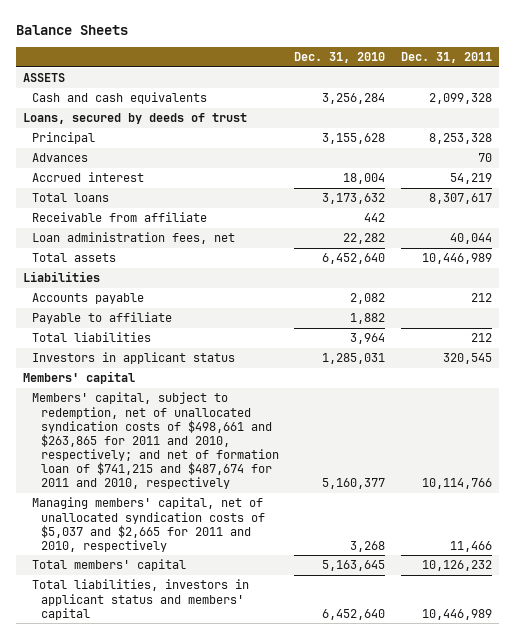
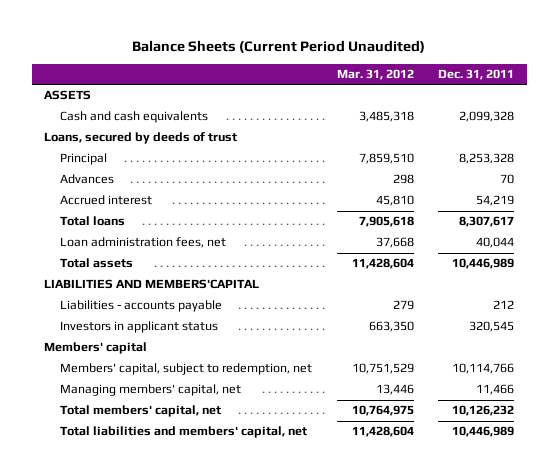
[15,24,128,35] Balance Sheets -> [132,40,426,54] Balance Sheets (Current Period Unaudited)
[294,52,386,64] Dec. 31, 2010 -> none
none -> [336,69,414,81] Mar. 31, 2012
[32,212,208,223] Receivable from affiliate -> none
[23,271,101,283] Liabilities -> none
[32,312,173,325] Payable to affiliate -> none
[32,332,152,343] Total liabilities -> none
none -> [43,279,259,290] LIABILITIES AND MEMBERS'CAPITAL
[32,293,145,305] Accounts payable -> [60,300,223,313] Liabilities - accounts payable
[32,392,279,490] Members' capital, subject to redemption, net of unallocated syndication costs of $498,661 and $263,865 for 2011 and 2010, respectively; and net of formation loan of $741,215 and $487,674 for 2011 and 2010, respectively -> [60,363,313,376] Members' capital, subject to redemption, net
[32,497,265,552] Managing members' capital, net of unallocated syndication costs of $5,037 and $2,665 for 2011 and 2010, respectively -> [60,384,242,397] Managing members' capital, net
[32,559,187,572] Total members' capital -> [60,405,222,418] Total members' capital, net
[32,579,250,620] Total liabilities, investors in applicant status and members' capital -> [60,426,308,439] Total liabilities and members' capital, net

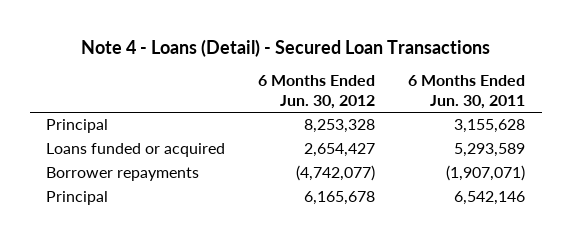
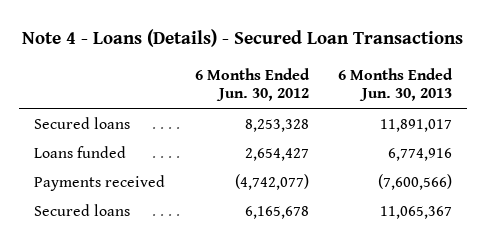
[80,38,490,57] Note 4 - Loans (Detail) - Secured Loan Transactions -> [22,29,464,48] Note 4 - Loans (Details) - Secured Loan Transactions
[408,75,526,110] 6 Months Ended Jun. 30, 2011 -> none
none -> [338,67,454,102] 6 Months Ended Jun. 30, 2013
[46,119,109,134] Principal -> [34,116,131,129] Secured loans
[46,143,226,158] Loans funded or acquired -> [34,145,127,158] Loans funded
[46,167,200,182] Borrower repayments -> [34,174,166,191] Payments received
[46,191,109,206] Principal -> [34,203,131,216] Secured loans

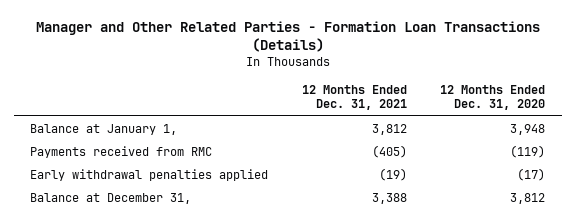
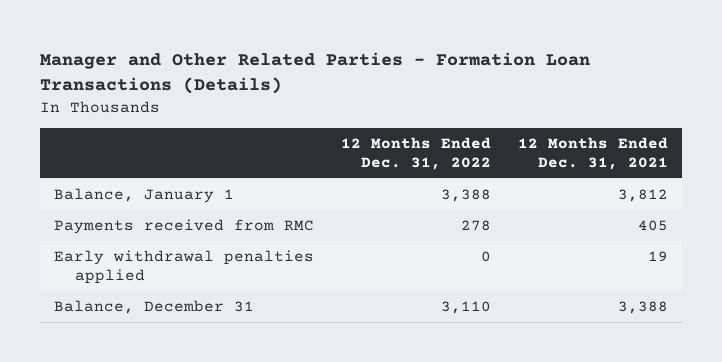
[439,84,545,111] 12 Months Ended Dec. 31, 2020 -> none
none -> [340,137,491,170] 12 Months Ended Dec. 31, 2022
[30,123,178,135] Balance at January 1, -> [53,188,234,204] Balance, January 1
[371,144,407,158] (405) -> [638,220,669,232] 405
[378,167,407,181] (19) -> [648,251,669,263] 19
[30,192,192,204] Balance at December 31, -> [53,300,254,315] Balance, December 31

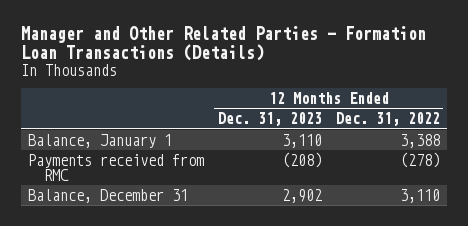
[518,137,669,170] 12 Months Ended Dec. 31, 2021 -> none
none -> [217,112,322,127] Dec. 31, 2023
[53,250,314,284] Early withdrawal penalties applied -> none
[460,220,491,232] 278 -> [399,151,440,168] (278)

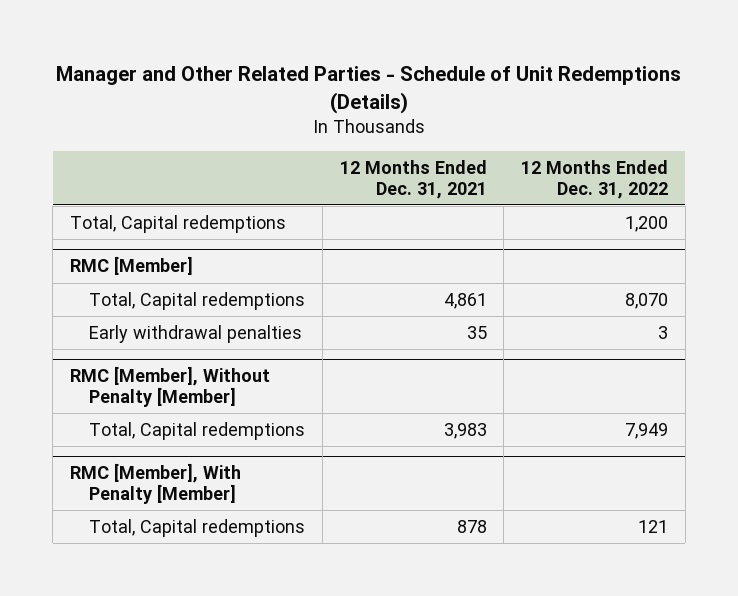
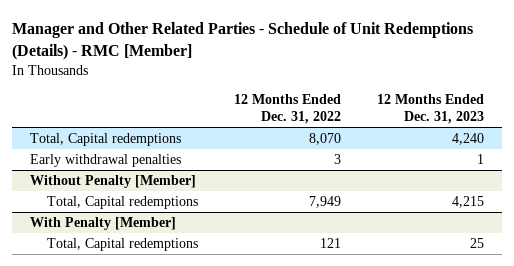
[55,65,681,114] Manager and Other Related Parties - Schedule of Unit Redemptions (Details) -> [12,21,474,60] Manager and Other Related Parties - Schedule of Unit Redemptions (Details) - RMC [Member]
[339,159,487,199] 12 Months Ended Dec. 31, 2021 -> none
none -> [376,93,484,125] 12 Months Ended Dec. 31, 2023
[70,214,287,233] Total, Capital redemptions -> none
[70,256,194,276] RMC [Member] -> none
[70,366,271,408] RMC [Member], Without Penalty [Member] -> [30,175,197,189] Without Penalty [Member]
[70,463,242,505] RMC [Member], With Penalty [Member] -> [30,217,177,231] With Penalty [Member]

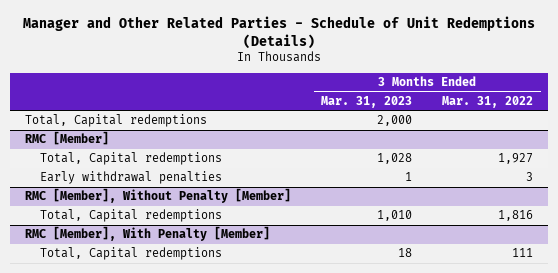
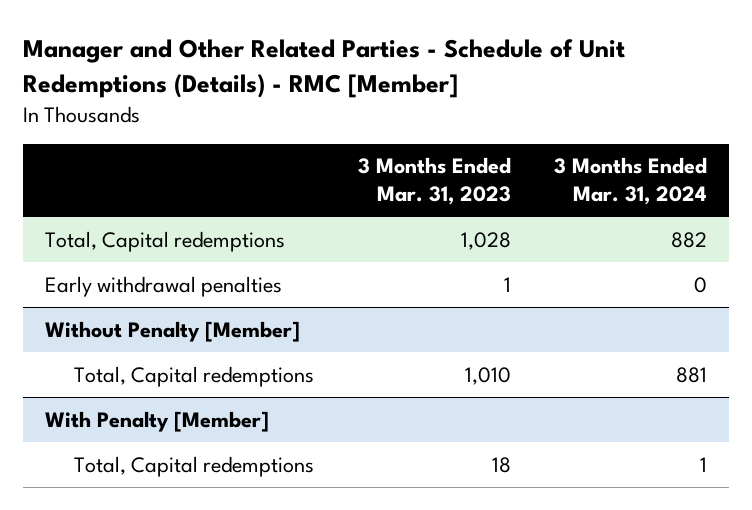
[23,16,536,49] Manager and Other Related Parties - Schedule of Unit Redemptions (Details) -> [22,39,625,98] Manager and Other Related Parties - Schedule of Unit Redemptions (Details) - RMC [Member]
[442,95,534,108] Mar. 31, 2022 -> none
none -> [554,157,708,206] 3 Months Ended Mar. 31, 2024
[25,114,208,128] Total, Capital redemptions -> none
[25,131,110,146] RMC [Member] -> none
[25,188,292,204] RMC [Member], Without Penalty [Member] -> [44,320,300,342] Without Penalty [Member]
[25,226,271,242] RMC [Member], With Penalty [Member] -> [44,410,269,432] With Penalty [Member]

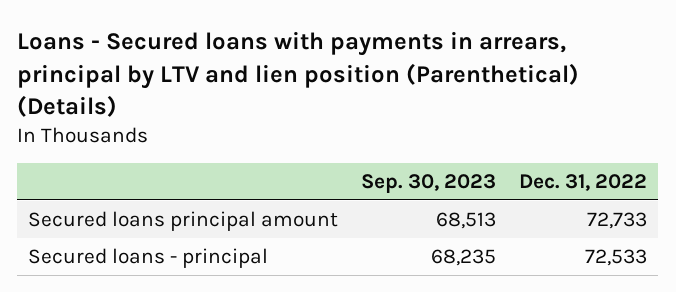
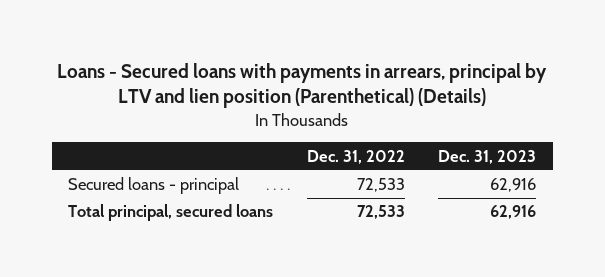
[361,173,497,193] Sep. 30, 2023 -> none
none -> [438,149,537,164] Dec. 31, 2023
[28,211,339,232] Secured loans principal amount -> none
none -> [68,204,274,222] Total principal, secured loans

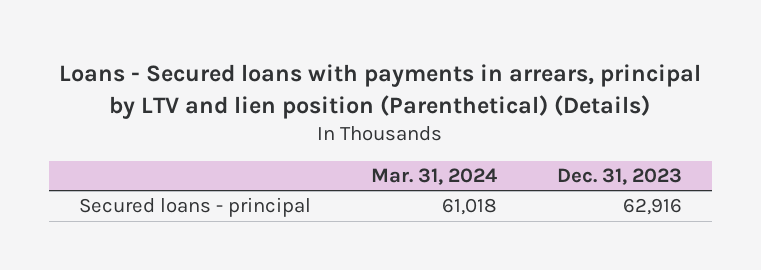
[306,149,405,164] Dec. 31, 2022 -> none
none -> [370,167,497,185] Mar. 31, 2024
[68,204,274,222] Total principal, secured loans -> none

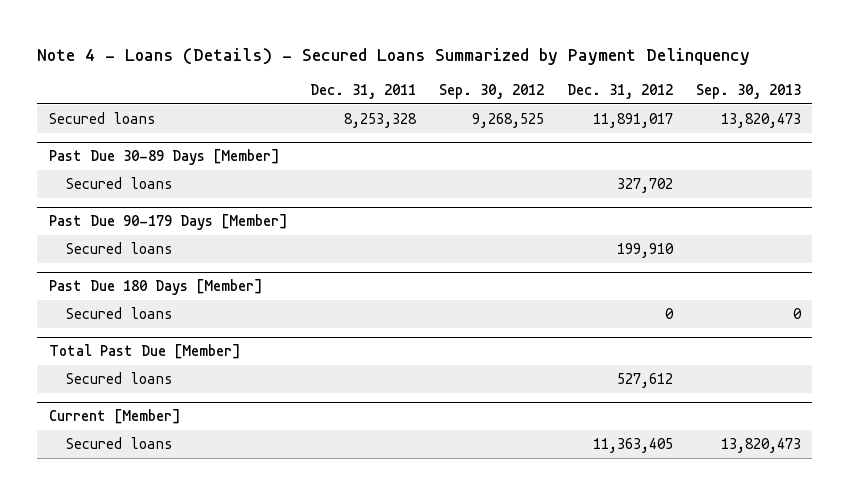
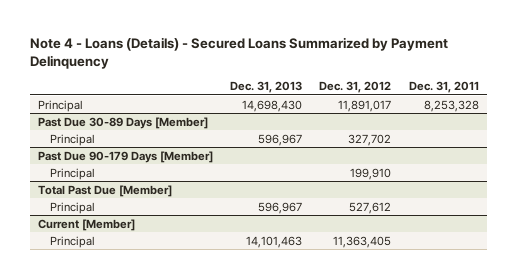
[439,83,545,99] Sep. 30, 2012 -> none
[695,83,801,99] Sep. 30, 2013 -> none
none -> [230,81,303,94] Dec. 31, 2013
[48,112,156,125] Secured loans -> [38,99,84,112] Principal
[65,177,173,190] Secured loans -> [50,133,96,146] Principal
[48,279,263,296] Past Due 180 Days [Member] -> none
[65,307,173,320] Secured loans -> none
[65,242,173,255] Secured loans -> [50,167,96,180] Principal
[65,372,173,385] Secured loans -> [50,201,96,214] Principal
[65,437,173,450] Secured loans -> [50,235,96,248] Principal

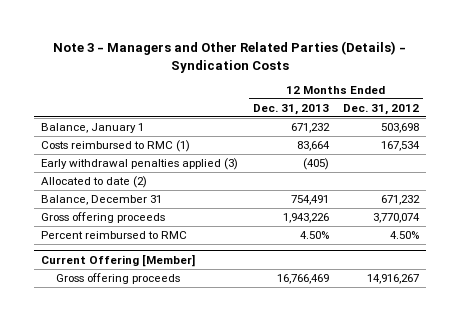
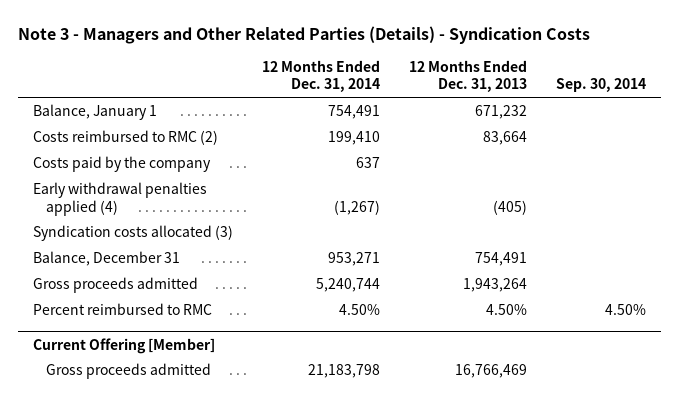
[343,103,420,115] Dec. 31, 2012 -> none
none -> [261,59,380,93] 12 Months Ended Dec. 31, 2014
none -> [556,78,647,93] Sep. 30, 2014
[41,139,191,152] Costs reimbursed to RMC (1) -> [32,129,218,145] Costs reimbursed to RMC (2)
none -> [32,155,211,172] Costs paid by the company
[41,157,239,170] Early withdrawal penalties applied (3) -> [32,181,207,216] Early withdrawal penalties applied (4)
[41,175,148,188] Allocated to date (2) -> [32,224,233,241] Syndication costs allocated (3)
[41,211,166,223] Gross offering proceeds -> [32,276,198,293] Gross proceeds admitted
[282,212,329,223] 1,943,226 -> [463,277,528,292] 1,943,264
[56,272,181,284] Gross offering proceeds -> [45,362,211,379] Gross proceeds admitted

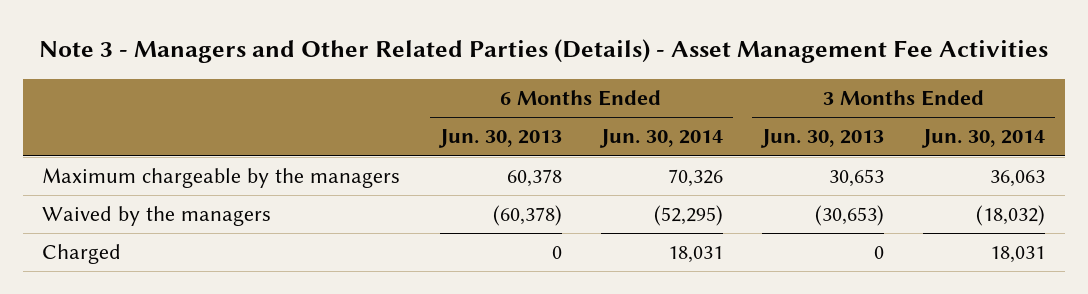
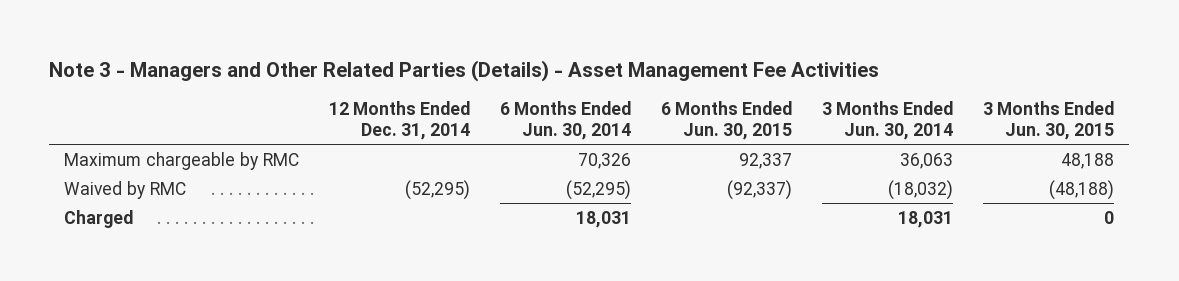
[437,129,562,149] Jun. 30, 2013 -> none
[760,129,885,149] Jun. 30, 2013 -> none
none -> [329,101,471,140] 12 Months Ended Dec. 31, 2014
none -> [661,101,793,140] 6 Months Ended Jun. 30, 2015
none -> [983,101,1115,140] 3 Months Ended Jun. 30, 2015
[42,168,401,189] Maximum chargeable by the managers -> [64,151,300,170] Maximum chargeable by RMC
[42,206,272,227] Waived by the managers -> [64,180,187,199] Waived by RMC

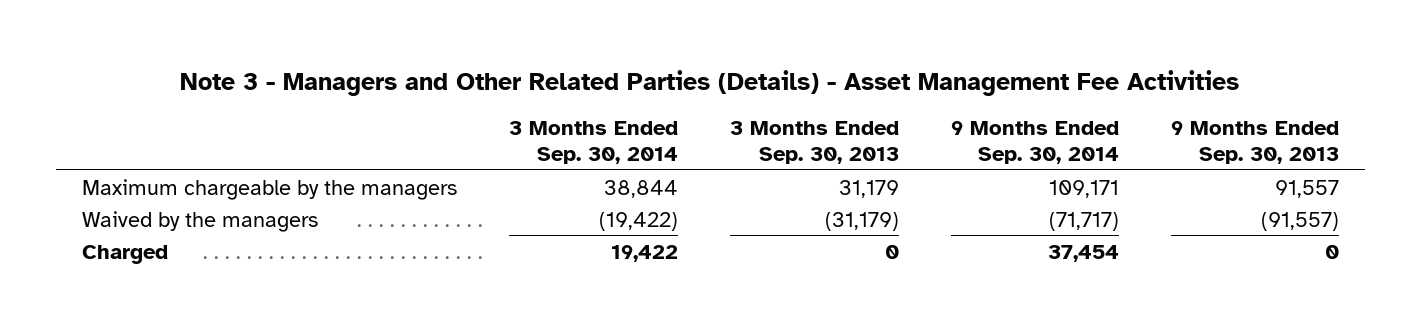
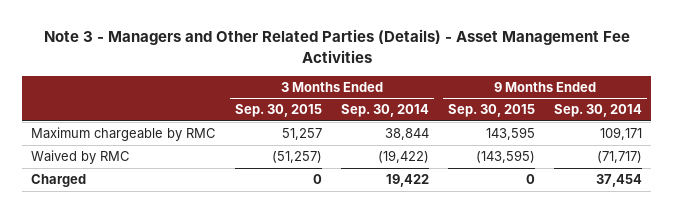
[729,121,899,165] 3 Months Ended Sep. 30, 2013 -> none
[1170,121,1339,165] 9 Months Ended Sep. 30, 2013 -> none
none -> [235,104,323,118] Sep. 30, 2015
none -> [447,104,535,118] Sep. 30, 2015
[81,178,457,200] Maximum chargeable by the managers -> [31,127,217,142] Maximum chargeable by RMC
[81,210,318,232] Waived by the managers -> [31,150,131,165] Waived by RMC

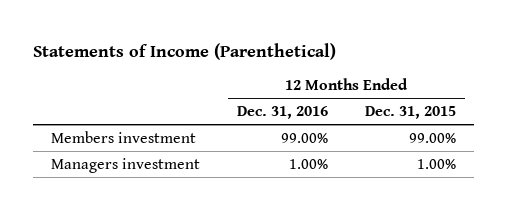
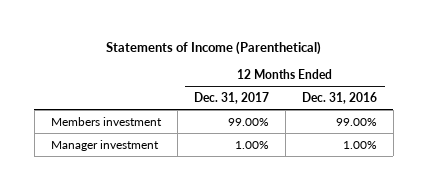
[364,106,456,120] Dec. 31, 2015 -> none
none -> [193,91,269,104] Dec. 31, 2017
[51,157,201,173] Managers investment -> [50,139,159,151] Manager investment

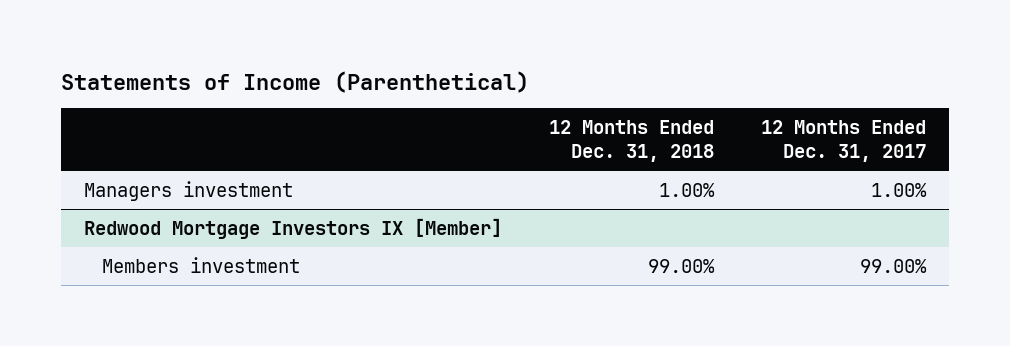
[301,91,377,104] Dec. 31, 2016 -> none
none -> [549,120,715,162] 12 Months Ended Dec. 31, 2018
none -> [84,180,294,201] Managers investment
none -> [84,217,503,239] Redwood Mortgage Investors IX [Member]
[50,139,159,151] Manager investment -> none

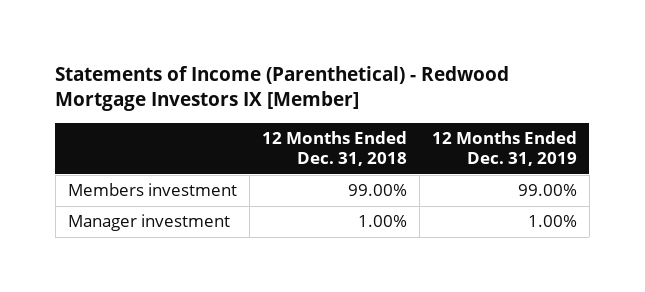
[60,70,529,93] Statements of Income (Parenthetical) -> [55,65,510,112] Statements of Income (Parenthetical) - Redwood Mortgage Investors IX [Member]
[760,120,926,162] 12 Months Ended Dec. 31, 2017 -> none
none -> [431,131,577,167] 12 Months Ended Dec. 31, 2019
[84,180,294,201] Managers investment -> none
[84,217,503,239] Redwood Mortgage Investors IX [Member] -> none
none -> [67,214,230,232] Manager investment

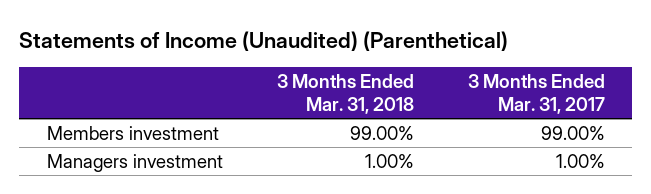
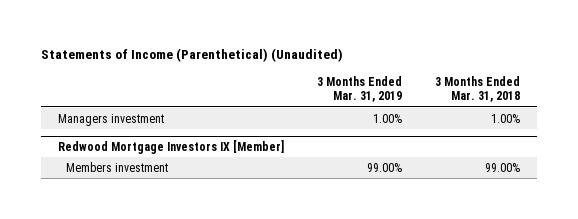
[19,31,509,52] Statements of Income (Unaudited) (Parenthetical) -> [40,48,343,63] Statements of Income (Parenthetical) (Unaudited)
[467,73,605,114] 3 Months Ended Mar. 31, 2017 -> none
none -> [316,75,402,103] 3 Months Ended Mar. 31, 2019
[46,125,219,140] Members investment -> none
none -> [57,140,284,155] Redwood Mortgage Investors IX [Member]
none -> [66,161,169,172] Members investment

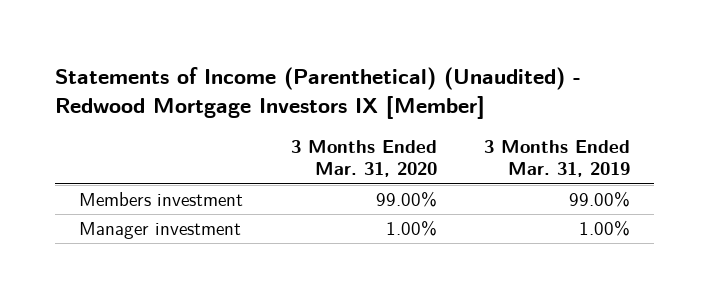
[40,48,343,63] Statements of Income (Parenthetical) (Unaudited) -> [55,67,582,120] Statements of Income (Parenthetical) (Unaudited) - Redwood Mortgage Investors IX [Member]
[435,75,521,103] 3 Months Ended Mar. 31, 2018 -> none
none -> [290,140,437,178] 3 Months Ended Mar. 31, 2020
[57,113,164,126] Managers investment -> none
[57,140,284,155] Redwood Mortgage Investors IX [Member] -> none
none -> [79,222,242,240] Manager investment

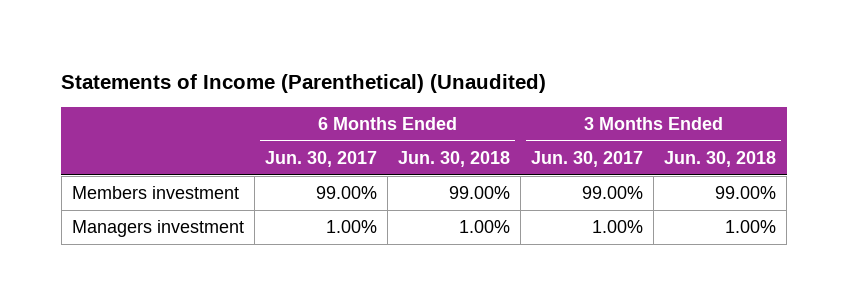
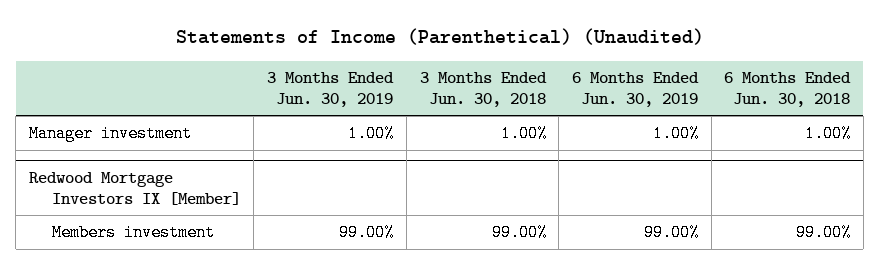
[265,150,378,167] Jun. 30, 2017 -> none
[531,150,644,167] Jun. 30, 2017 -> none
none -> [267,71,395,107] 3 Months Ended Jun. 30, 2019
none -> [571,71,699,107] 6 Months Ended Jun. 30, 2019
none -> [28,125,192,143] Manager investment
none -> [28,171,241,205] Redwood Mortgage Investors IX [Member]
[72,220,245,238] Managers investment -> none

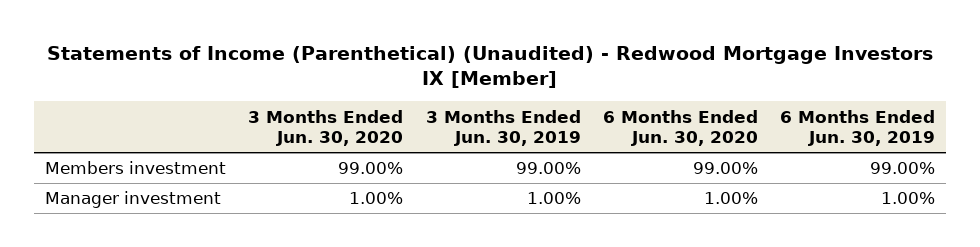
[175,27,704,45] Statements of Income (Parenthetical) (Unaudited) -> [47,45,934,89] Statements of Income (Parenthetical) (Unaudited) - Redwood Mortgage Investors IX [Member]
[419,71,547,107] 3 Months Ended Jun. 30, 2018 -> none
[724,71,852,107] 6 Months Ended Jun. 30, 2018 -> none
none -> [248,109,404,147] 3 Months Ended Jun. 30, 2020
none -> [602,109,758,147] 6 Months Ended Jun. 30, 2020
[28,171,241,205] Redwood Mortgage Investors IX [Member] -> none
[28,125,192,143] Manager investment -> [45,191,222,209] Manager investment

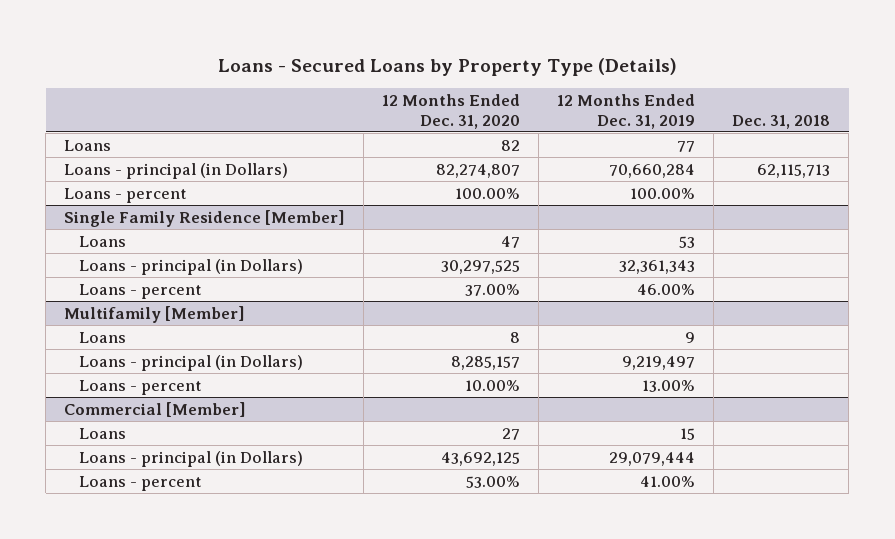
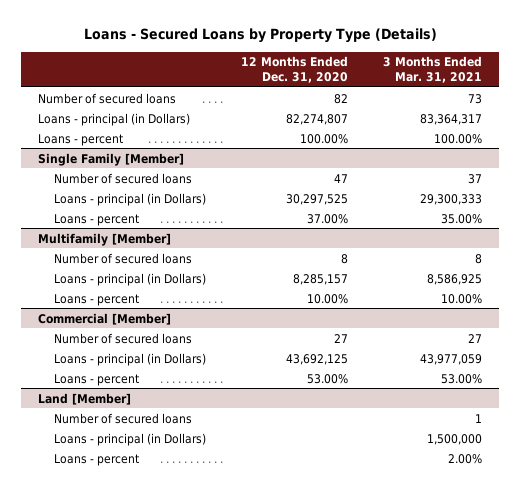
[557,93,696,129] 12 Months Ended Dec. 31, 2019 -> none
[732,114,831,129] Dec. 31, 2018 -> none
none -> [382,56,482,83] 3 Months Ended Mar. 31, 2021
[64,139,112,151] Loans -> [38,92,177,104] Number of secured loans
[64,209,346,227] Single Family Residence [Member] -> [38,152,185,166] Single Family [Member]
[79,235,127,247] Loans -> [53,172,192,184] Number of secured loans
[79,331,127,343] Loans -> [53,252,192,264] Number of secured loans
[79,427,127,439] Loans -> [53,332,192,344] Number of secured loans
none -> [38,392,132,405] Land [Member]
none -> [53,412,192,424] Number of secured loans
none -> [53,432,206,446] Loans - principal (in Dollars)
none -> [53,453,139,466] Loans - percent

